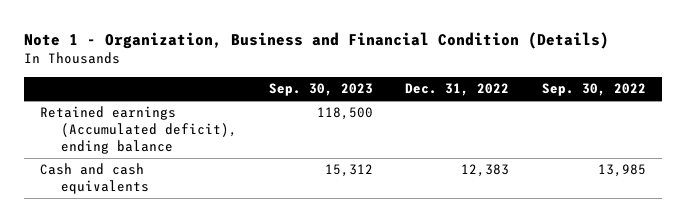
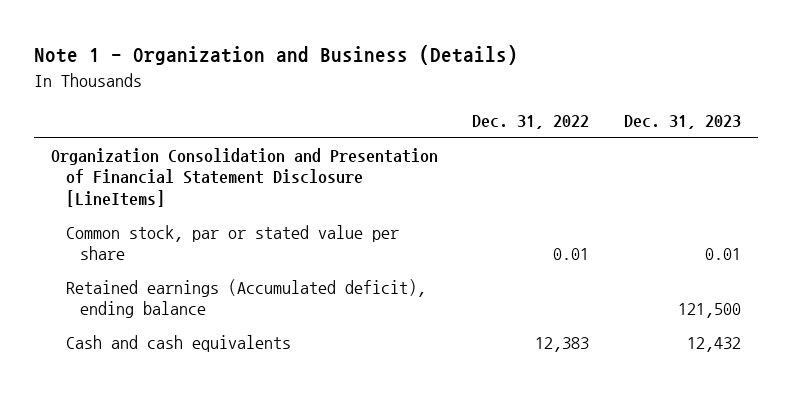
[24,32,610,50] Note 1 - Organization, Business and Financial Condition (Details) -> [33,45,518,66] Note 1 - Organization and Business (Details)
[269,83,374,97] Sep. 30, 2023 -> none
[541,83,646,97] Sep. 30, 2022 -> none
none -> [623,115,741,130] Dec. 31, 2023
none -> [50,147,438,207] Organization Consolidation and Presentation of Financial Statement Disclosure [LineItems]
none -> [65,224,399,261] Common stock, par or stated value per share

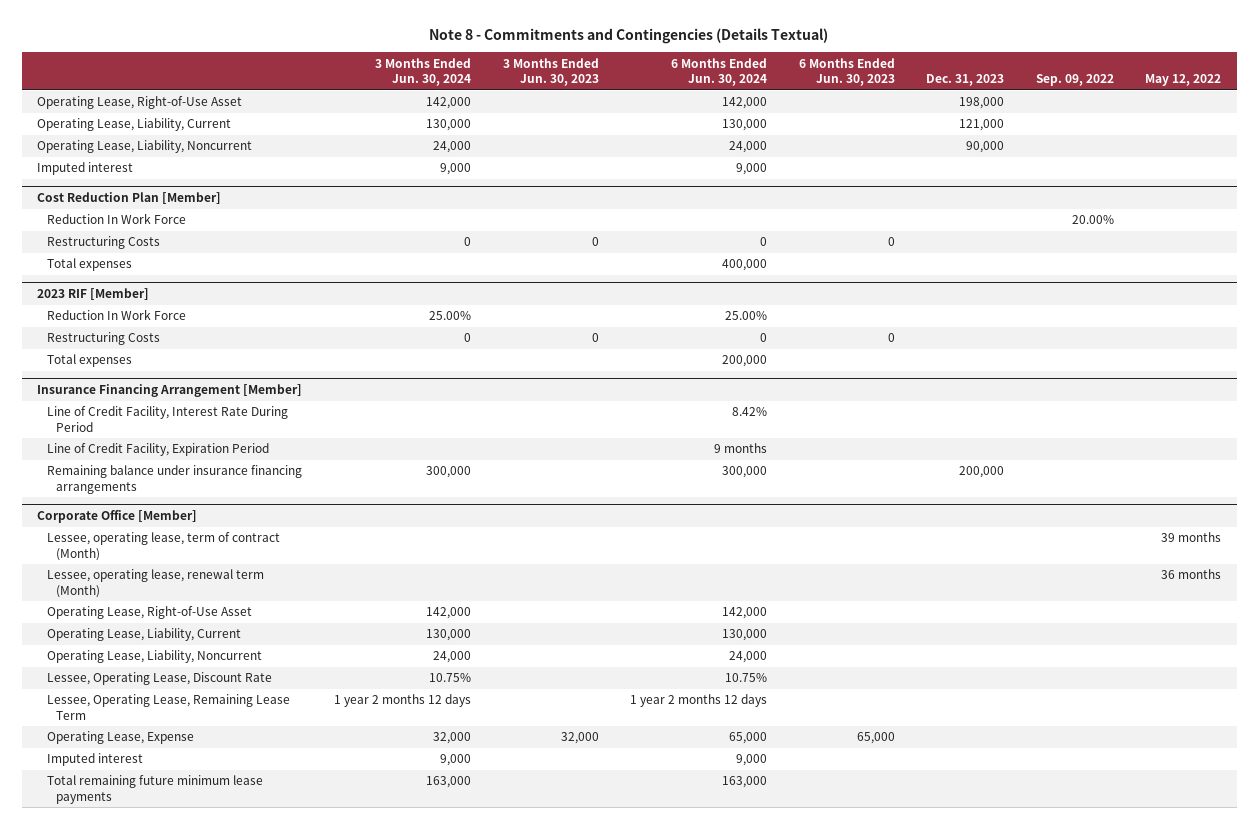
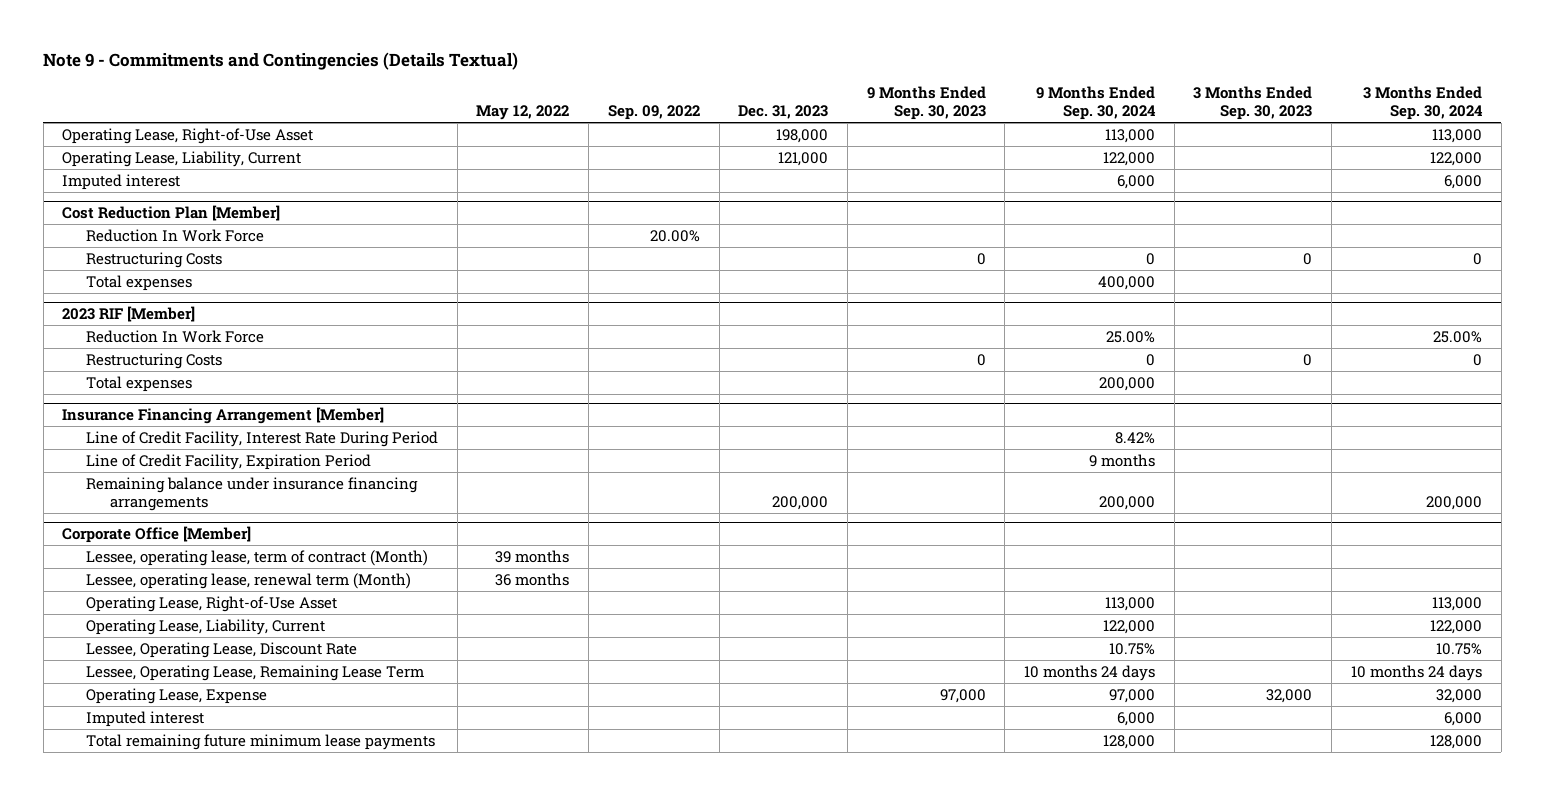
[429,28,829,45] Note 8 - Commitments and Contingencies (Details Textual) -> [43,52,519,71] Note 9 - Commitments and Contingencies (Details Textual)
[375,57,472,86] 3 Months Ended Jun. 30, 2024 -> none
[502,57,599,86] 3 Months Ended Jun. 30, 2023 -> none
[671,57,768,86] 6 Months Ended Jun. 30, 2024 -> none
[798,57,895,86] 6 Months Ended Jun. 30, 2023 -> none
none -> [866,85,986,121] 9 Months Ended Sep. 30, 2023
none -> [1036,85,1157,121] 9 Months Ended Sep. 30, 2024
none -> [1193,85,1313,121] 3 Months Ended Sep. 30, 2023
none -> [1362,85,1483,121] 3 Months Ended Sep. 30, 2024
[37,140,253,154] Operating Lease, Liability, Noncurrent -> none
[46,650,262,664] Operating Lease, Liability, Noncurrent -> none

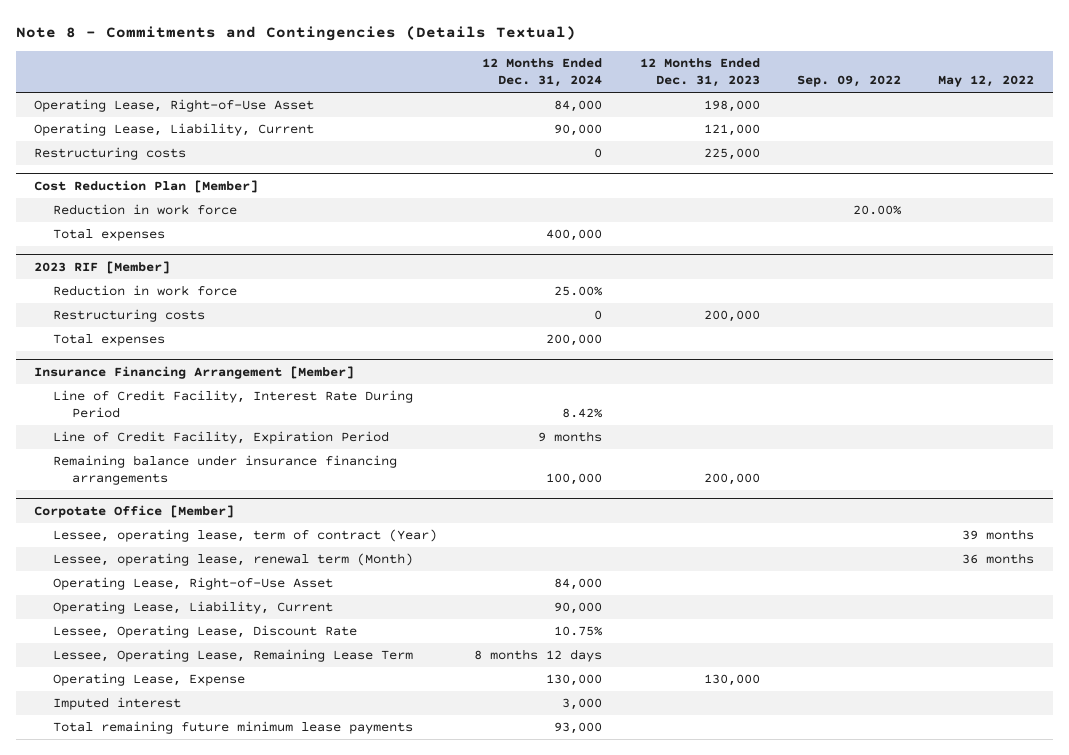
[43,52,519,71] Note 9 - Commitments and Contingencies (Details Textual) -> [15,26,576,42] Note 8 - Commitments and Contingencies (Details Textual)
[738,105,829,120] Dec. 31, 2023 -> none
[866,85,986,121] 9 Months Ended Sep. 30, 2023 -> none
[1036,85,1157,121] 9 Months Ended Sep. 30, 2024 -> none
[1193,85,1313,121] 3 Months Ended Sep. 30, 2023 -> none
[1362,85,1483,121] 3 Months Ended Sep. 30, 2024 -> none
none -> [482,58,603,88] 12 Months Ended Dec. 31, 2024
none -> [639,58,760,88] 12 Months Ended Dec. 31, 2023
[62,173,181,190] Imputed interest -> none
none -> [34,147,187,161] Restructuring costs
[86,251,223,268] Restructuring Costs -> none
[86,228,265,242] Reduction In Work Force -> [53,204,238,216] Reduction in work force
[86,329,265,343] Reduction In Work Force -> [53,285,238,297] Reduction in work force
[86,352,223,369] Restructuring Costs -> [53,309,206,323] Restructuring costs
[62,526,252,544] Corporate Office [Member] -> [34,504,235,518] Corpotate Office [Member]
[86,549,429,566] Lessee, operating lease, term of contract (Month) -> [53,529,438,543] Lessee, operating lease, term of contract (Year)

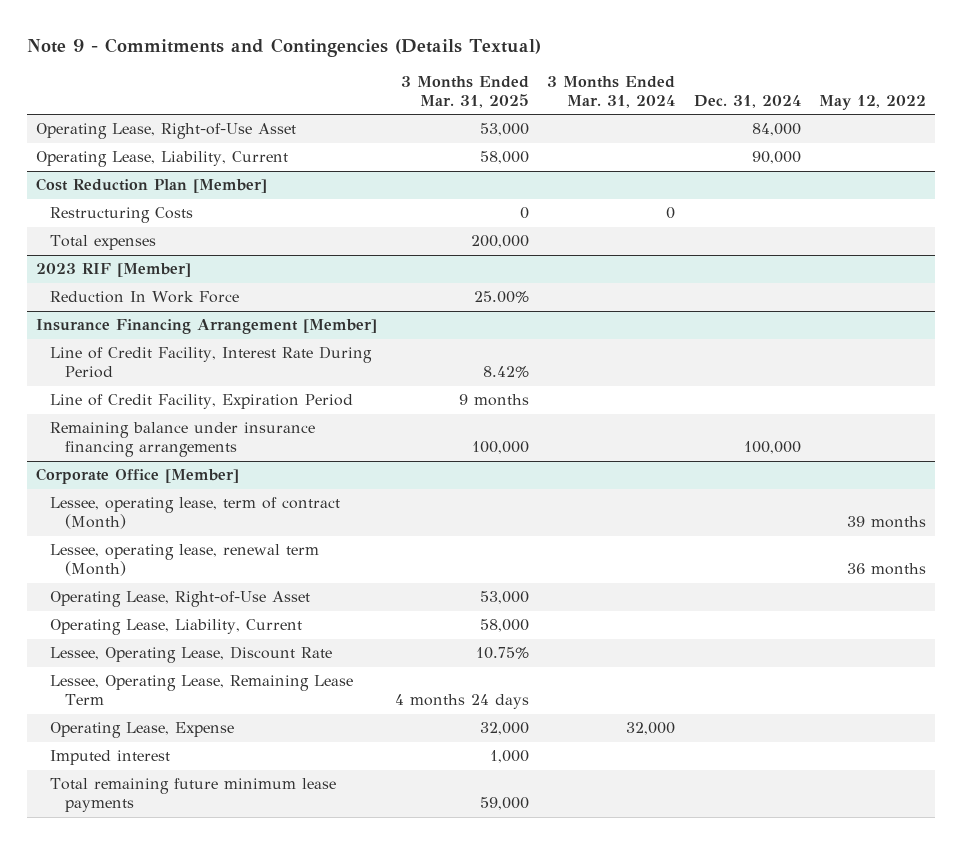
[15,26,576,42] Note 8 - Commitments and Contingencies (Details Textual) -> [26,37,541,57] Note 9 - Commitments and Contingencies (Details Textual)
[482,58,603,88] 12 Months Ended Dec. 31, 2024 -> none
[639,58,760,88] 12 Months Ended Dec. 31, 2023 -> none
[797,75,902,88] Sep. 09, 2022 -> none
none -> [401,76,530,109] 3 Months Ended Mar. 31, 2025
none -> [547,76,676,109] 3 Months Ended Mar. 31, 2024
none -> [693,95,801,109] Dec. 31, 2024
[34,147,187,161] Restructuring costs -> none
[53,204,238,216] Reduction in work force -> none
none -> [50,207,194,224] Restructuring Costs
[53,309,206,323] Restructuring costs -> none
[53,334,166,347] Total expenses -> none
[53,285,238,297] Reduction in work force -> [50,291,240,304] Reduction In Work Force
[34,504,235,518] Corpotate Office [Member] -> [35,468,239,485] Corporate Office [Member]
[53,529,438,543] Lessee, operating lease, term of contract (Year) -> [50,497,341,530] Lessee, operating lease, term of contract (Month)

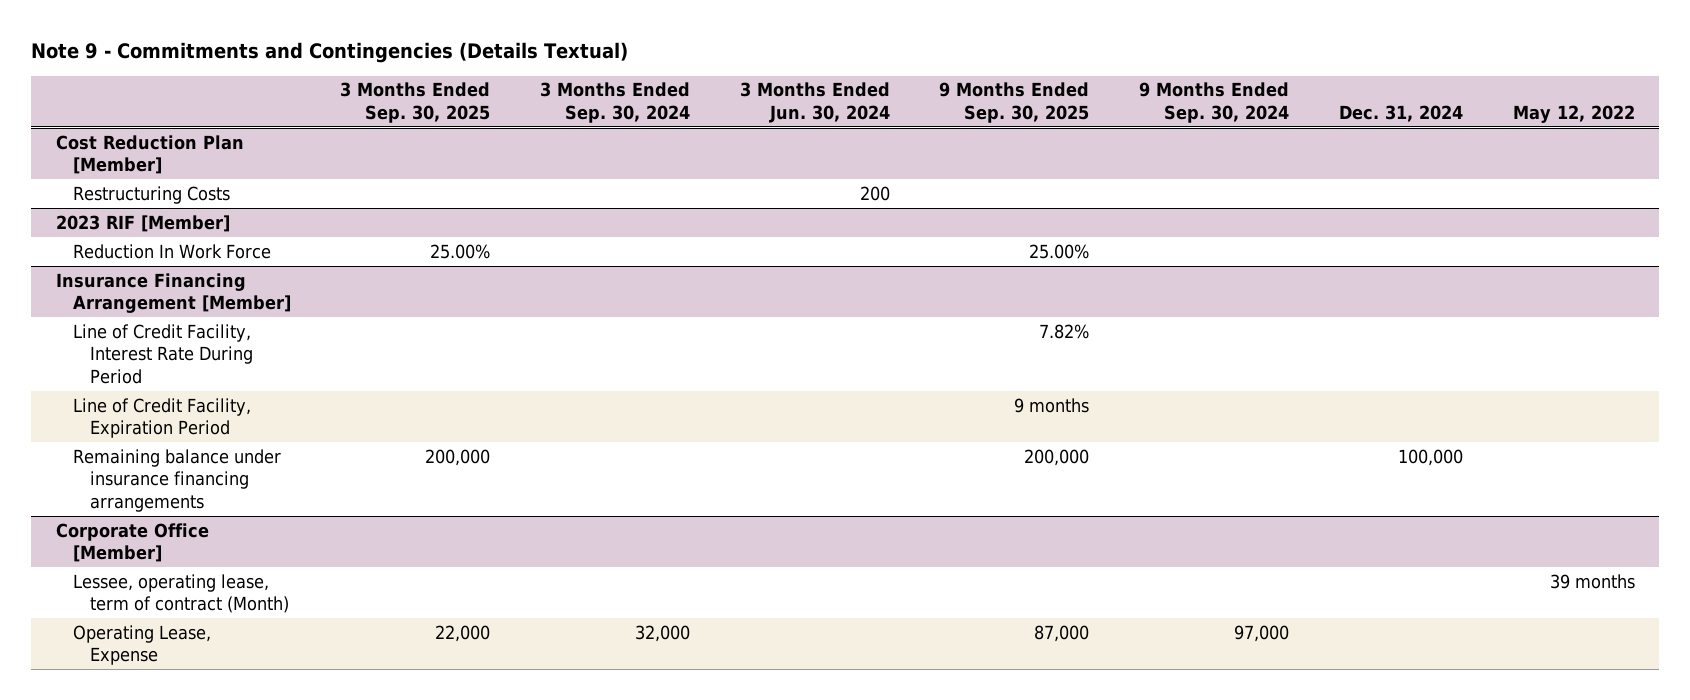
[401,76,530,109] 3 Months Ended Mar. 31, 2025 -> none
[547,76,676,109] 3 Months Ended Mar. 31, 2024 -> none
none -> [340,82,491,123] 3 Months Ended Sep. 30, 2025
none -> [540,82,691,123] 3 Months Ended Sep. 30, 2024
none -> [739,82,890,123] 3 Months Ended Jun. 30, 2024
none -> [939,82,1090,123] 9 Months Ended Sep. 30, 2025
none -> [1139,82,1290,123] 9 Months Ended Sep. 30, 2024
[35,123,296,140] Operating Lease, Right-of-Use Asset -> none
[35,151,288,168] Operating Lease, Liability, Current -> none
[50,235,157,251] Total expenses -> none
[50,544,320,577] Lessee, operating lease, renewal term (Month) -> none
[50,591,311,608] Operating Lease, Right-of-Use Asset -> none
[50,619,303,636] Operating Lease, Liability, Current -> none
[50,646,333,664] Lessee, Operating Lease, Discount Rate -> none
[50,675,354,706] Lessee, Operating Lease, Remaining Lease Term -> none
[50,750,171,766] Imputed interest -> none
[50,778,337,813] Total remaining future minimum lease payments -> none

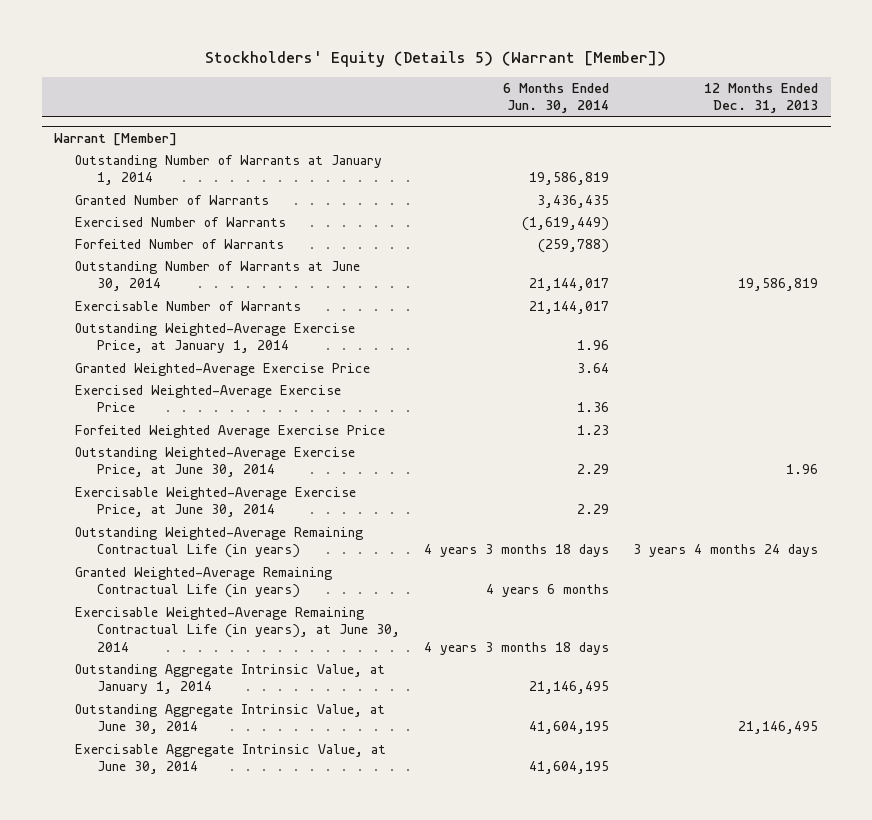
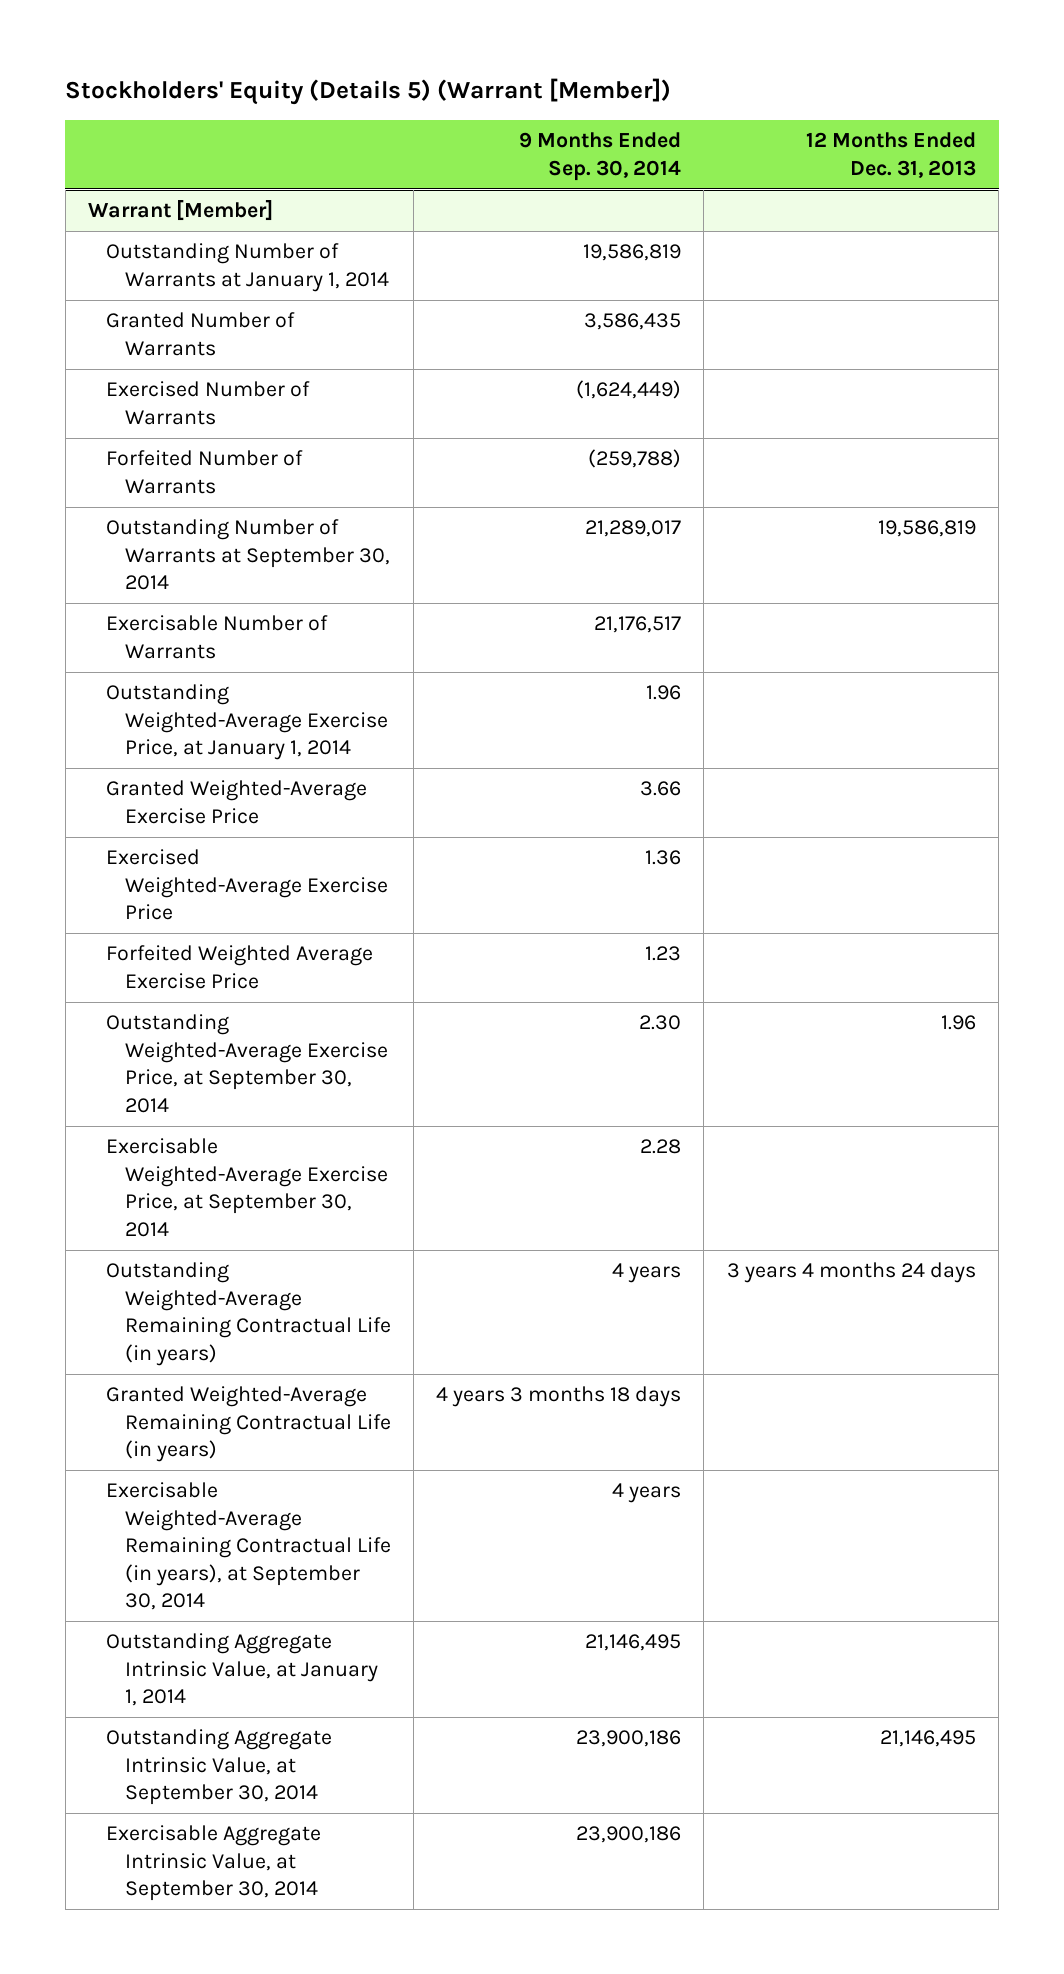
[503,82,610,114] 6 Months Ended Jun. 30, 2014 -> none
none -> [519,132,682,181] 9 Months Ended Sep. 30, 2014
[75,260,361,292] Outstanding Number of Warrants at June 30, 2014 -> [106,519,390,591] Outstanding Number of Warrants at September 30, 2014
[75,446,356,478] Outstanding Weighted-Average Exercise Price, at June 30, 2014 -> [106,1014,388,1113] Outstanding Weighted-Average Exercise Price, at September 30, 2014
[75,486,357,518] Exercisable Weighted-Average Exercise Price, at June 30, 2014 -> [106,1138,388,1237] Exercisable Weighted-Average Exercise Price, at September 30, 2014
[75,606,400,653] Exercisable Weighted-Average Remaining Contractual Life (in years), at June 30, 2014 -> [106,1482,391,1611] Exercisable Weighted-Average Remaining Contractual Life (in years), at September 30, 2014
[75,703,386,735] Outstanding Aggregate Intrinsic Value, at June 30, 2014 -> [106,1729,333,1806] Outstanding Aggregate Intrinsic Value, at September 30, 2014
[75,743,387,775] Exercisable Aggregate Intrinsic Value, at June 30, 2014 -> [106,1825,322,1902] Exercisable Aggregate Intrinsic Value, at September 30, 2014

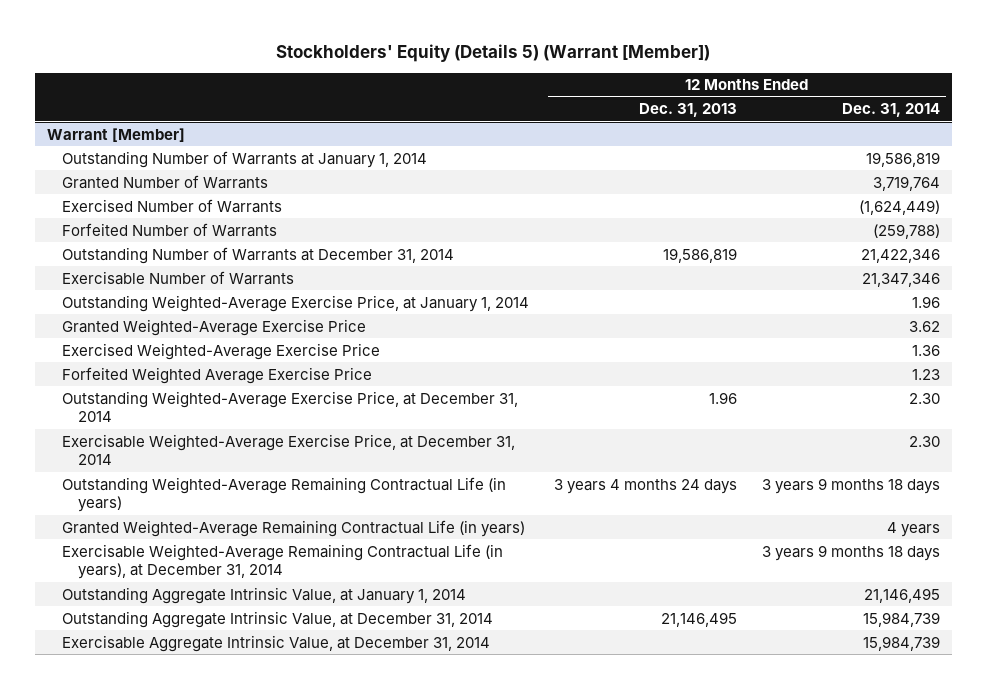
[519,132,682,181] 9 Months Ended Sep. 30, 2014 -> none
none -> [841,103,940,118] Dec. 31, 2014
[106,519,390,591] Outstanding Number of Warrants at September 30, 2014 -> [62,246,455,264] Outstanding Number of Warrants at December 31, 2014
[106,1014,388,1113] Outstanding Weighted-Average Exercise Price, at September 30, 2014 -> [62,390,519,423] Outstanding Weighted-Average Exercise Price, at December 31, 2014
[106,1138,388,1237] Exercisable Weighted-Average Exercise Price, at September 30, 2014 -> [62,433,516,466] Exercisable Weighted-Average Exercise Price, at December 31, 2014
[106,1482,391,1611] Exercisable Weighted-Average Remaining Contractual Life (in years), at September 30, 2014 -> [62,543,504,580] Exercisable Weighted-Average Remaining Contractual Life (in years), at December 31, 2014
[106,1729,333,1806] Outstanding Aggregate Intrinsic Value, at September 30, 2014 -> [62,610,494,628] Outstanding Aggregate Intrinsic Value, at December 31, 2014
[106,1825,322,1902] Exercisable Aggregate Intrinsic Value, at September 30, 2014 -> [62,634,491,652] Exercisable Aggregate Intrinsic Value, at December 31, 2014

